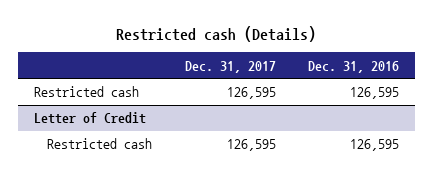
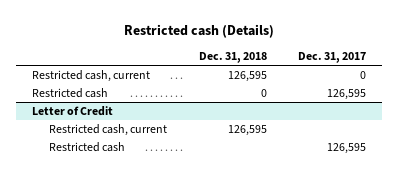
[307,60,399,73] Dec. 31, 2016 -> none
none -> [198,52,267,64] Dec. 31, 2018
none -> [31,70,150,83] Restricted cash, current
none -> [48,124,167,137] Restricted cash, current

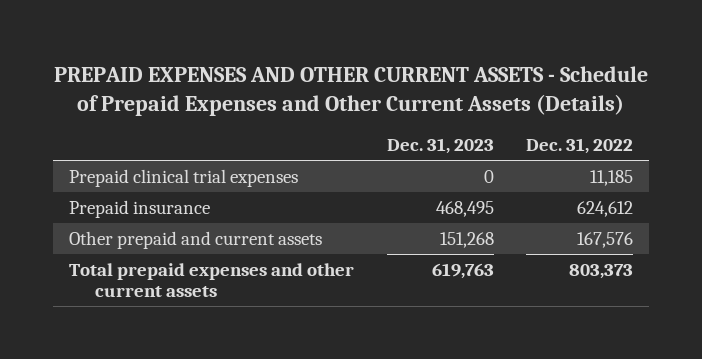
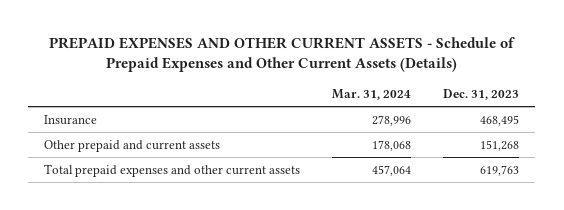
[526,138,634,155] Dec. 31, 2022 -> none
none -> [332,88,412,100] Mar. 31, 2024
[69,168,299,187] Prepaid clinical trial expenses -> none
[69,199,211,218] Prepaid insurance -> [44,114,98,125] Insurance

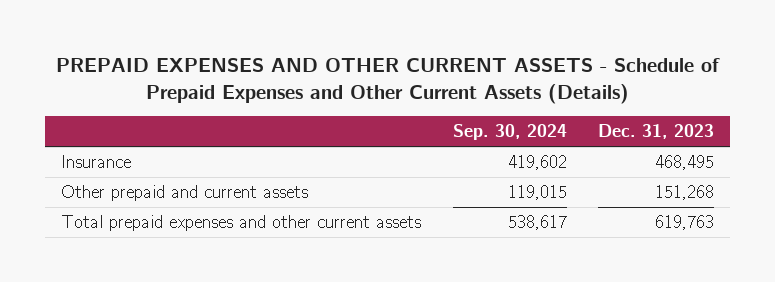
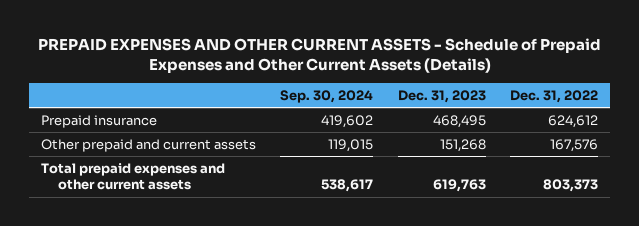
none -> [509,90,598,104] Dec. 31, 2022
[60,154,131,168] Insurance -> [41,114,158,128] Prepaid insurance

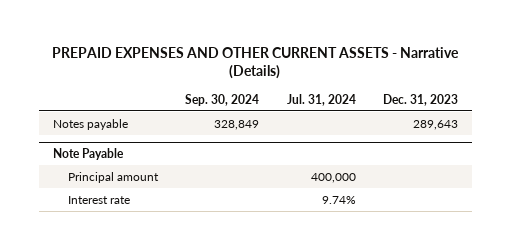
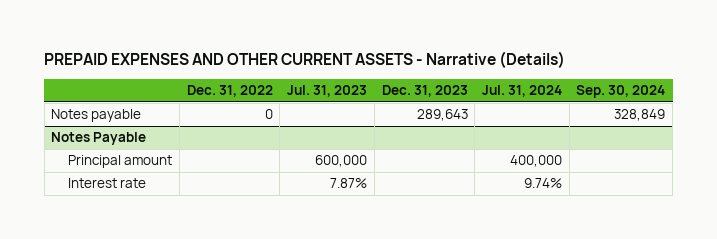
none -> [186,85,273,98] Dec. 31, 2022
none -> [287,85,368,98] Jul. 31, 2023
[53,148,125,161] Note Payable -> [51,132,147,146] Notes Payable

